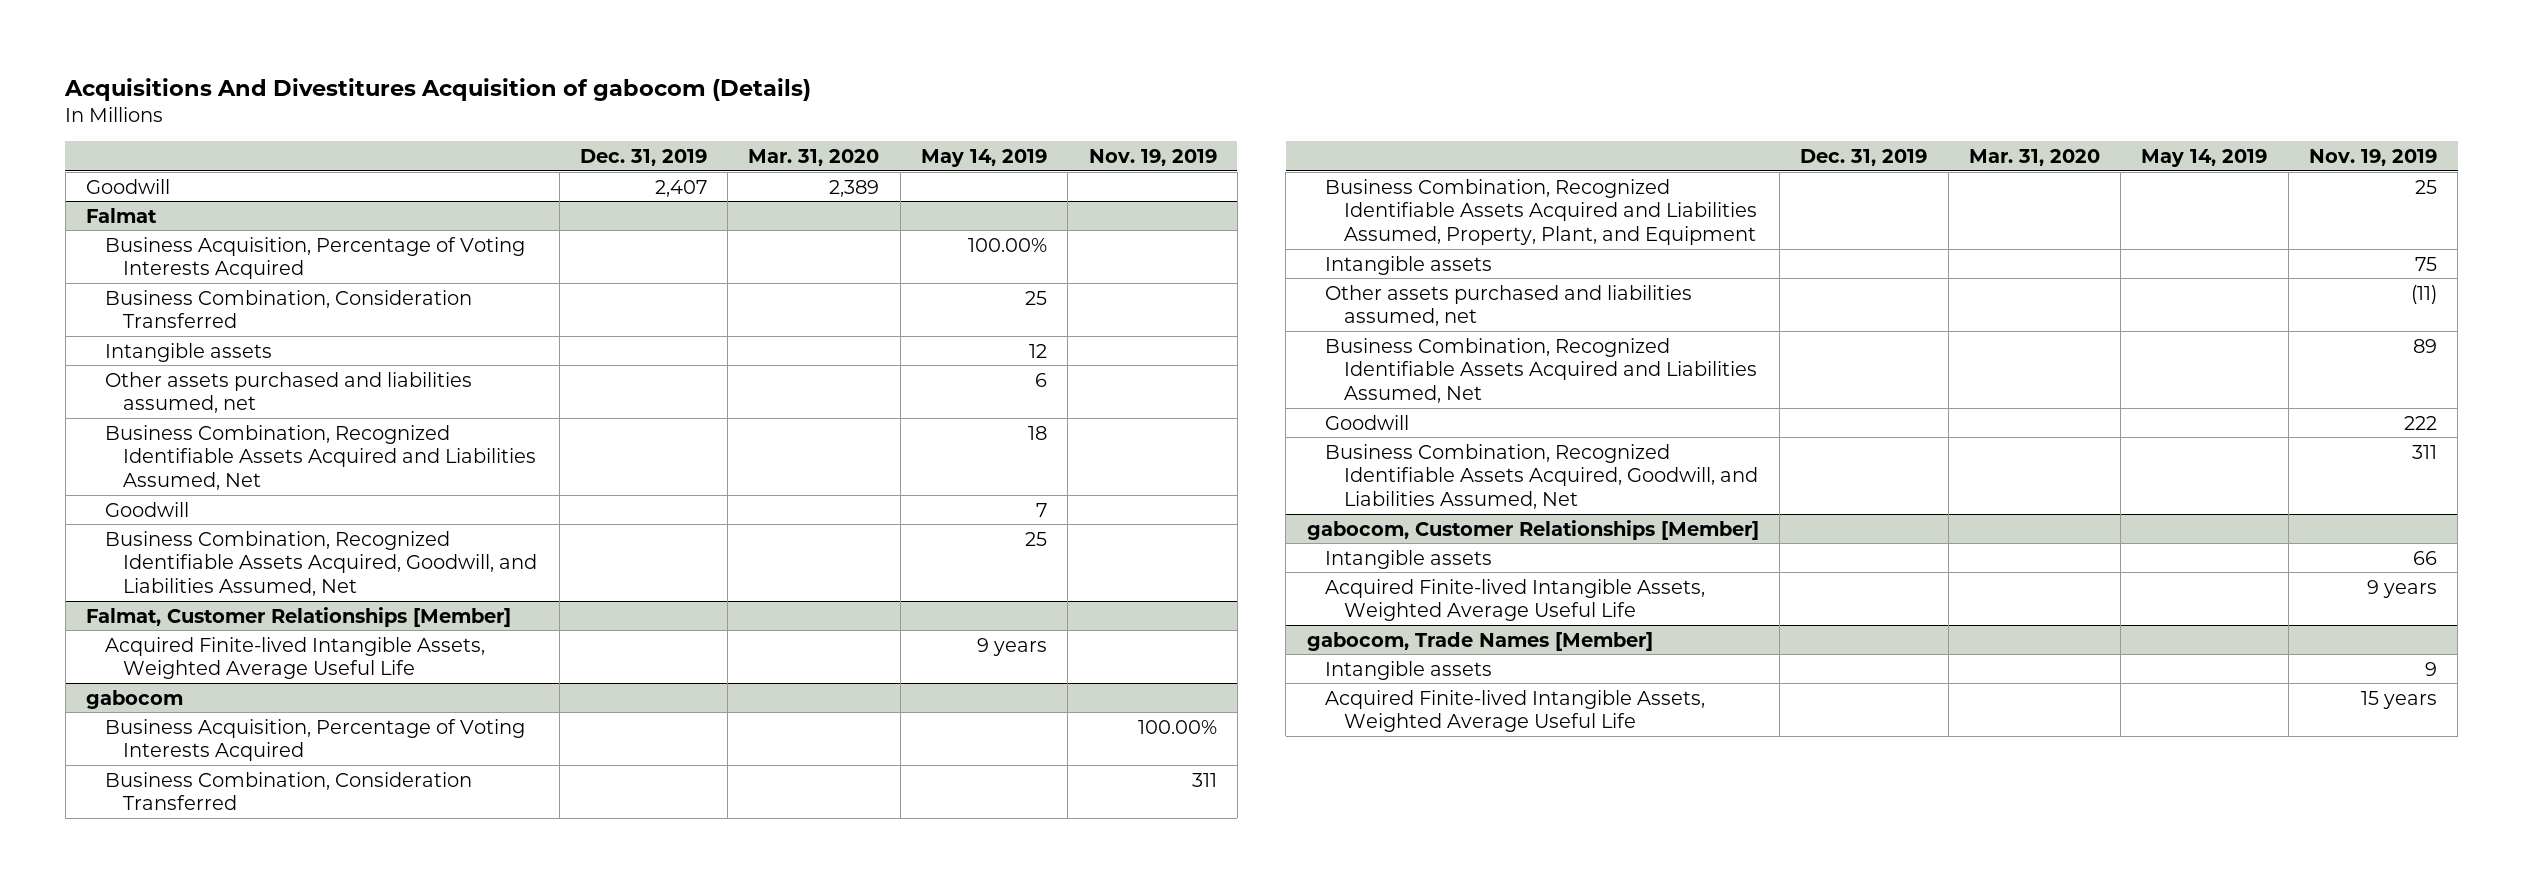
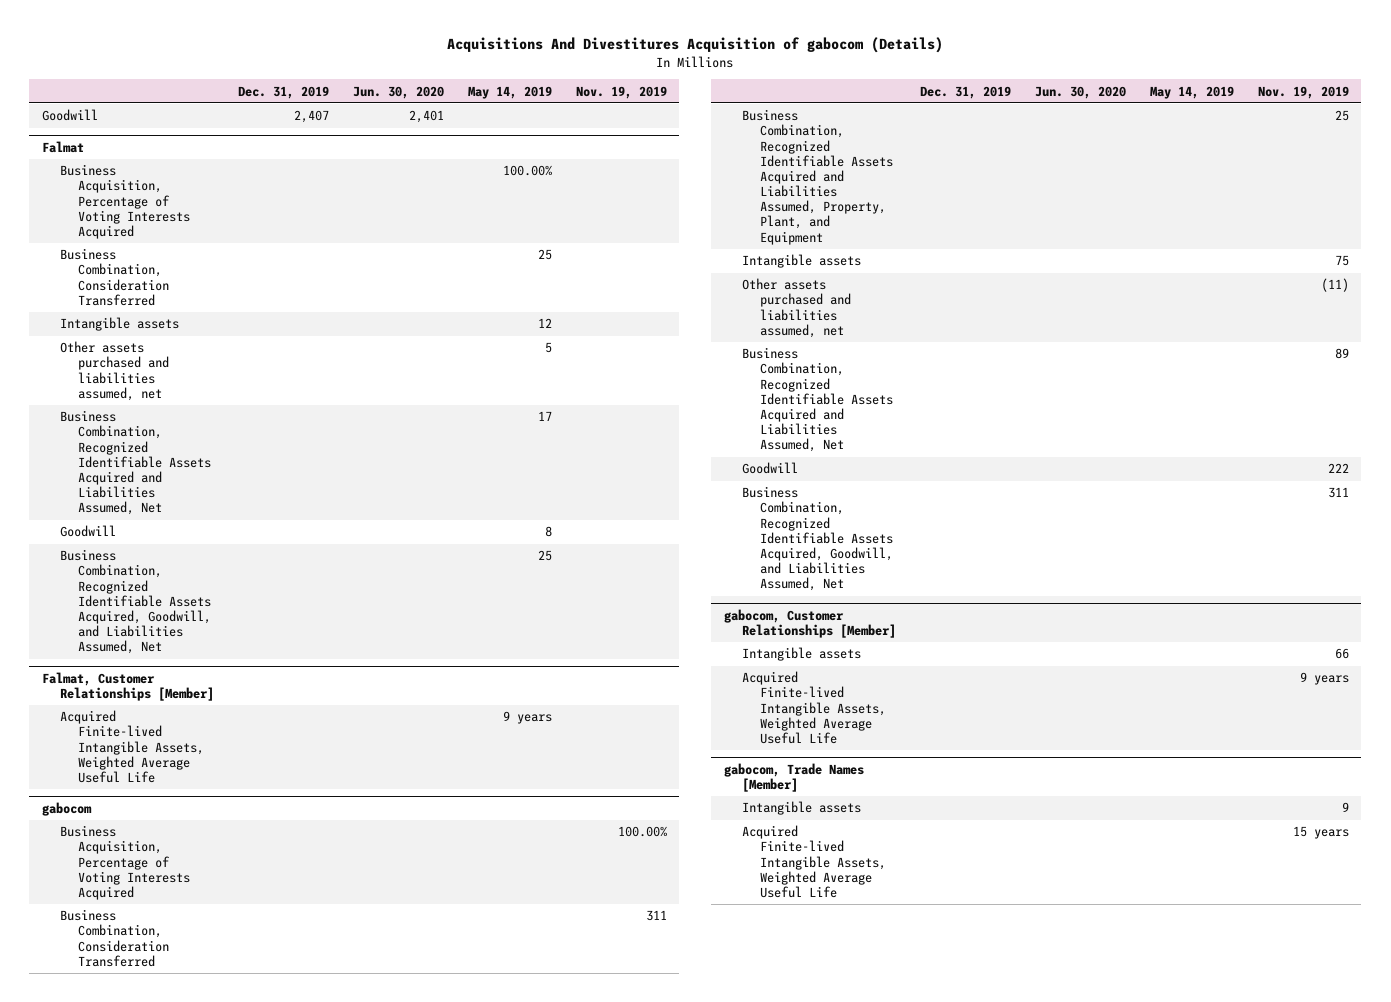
[748,148,880,166] Mar. 31, 2020 -> none
none -> [353,85,445,99] Jun. 30, 2020
[1035,372,1048,387] 6 -> [545,342,553,354] 5
[1028,425,1048,440] 18 -> [538,411,553,422] 17
[1036,502,1048,517] 7 -> [545,526,553,538] 8

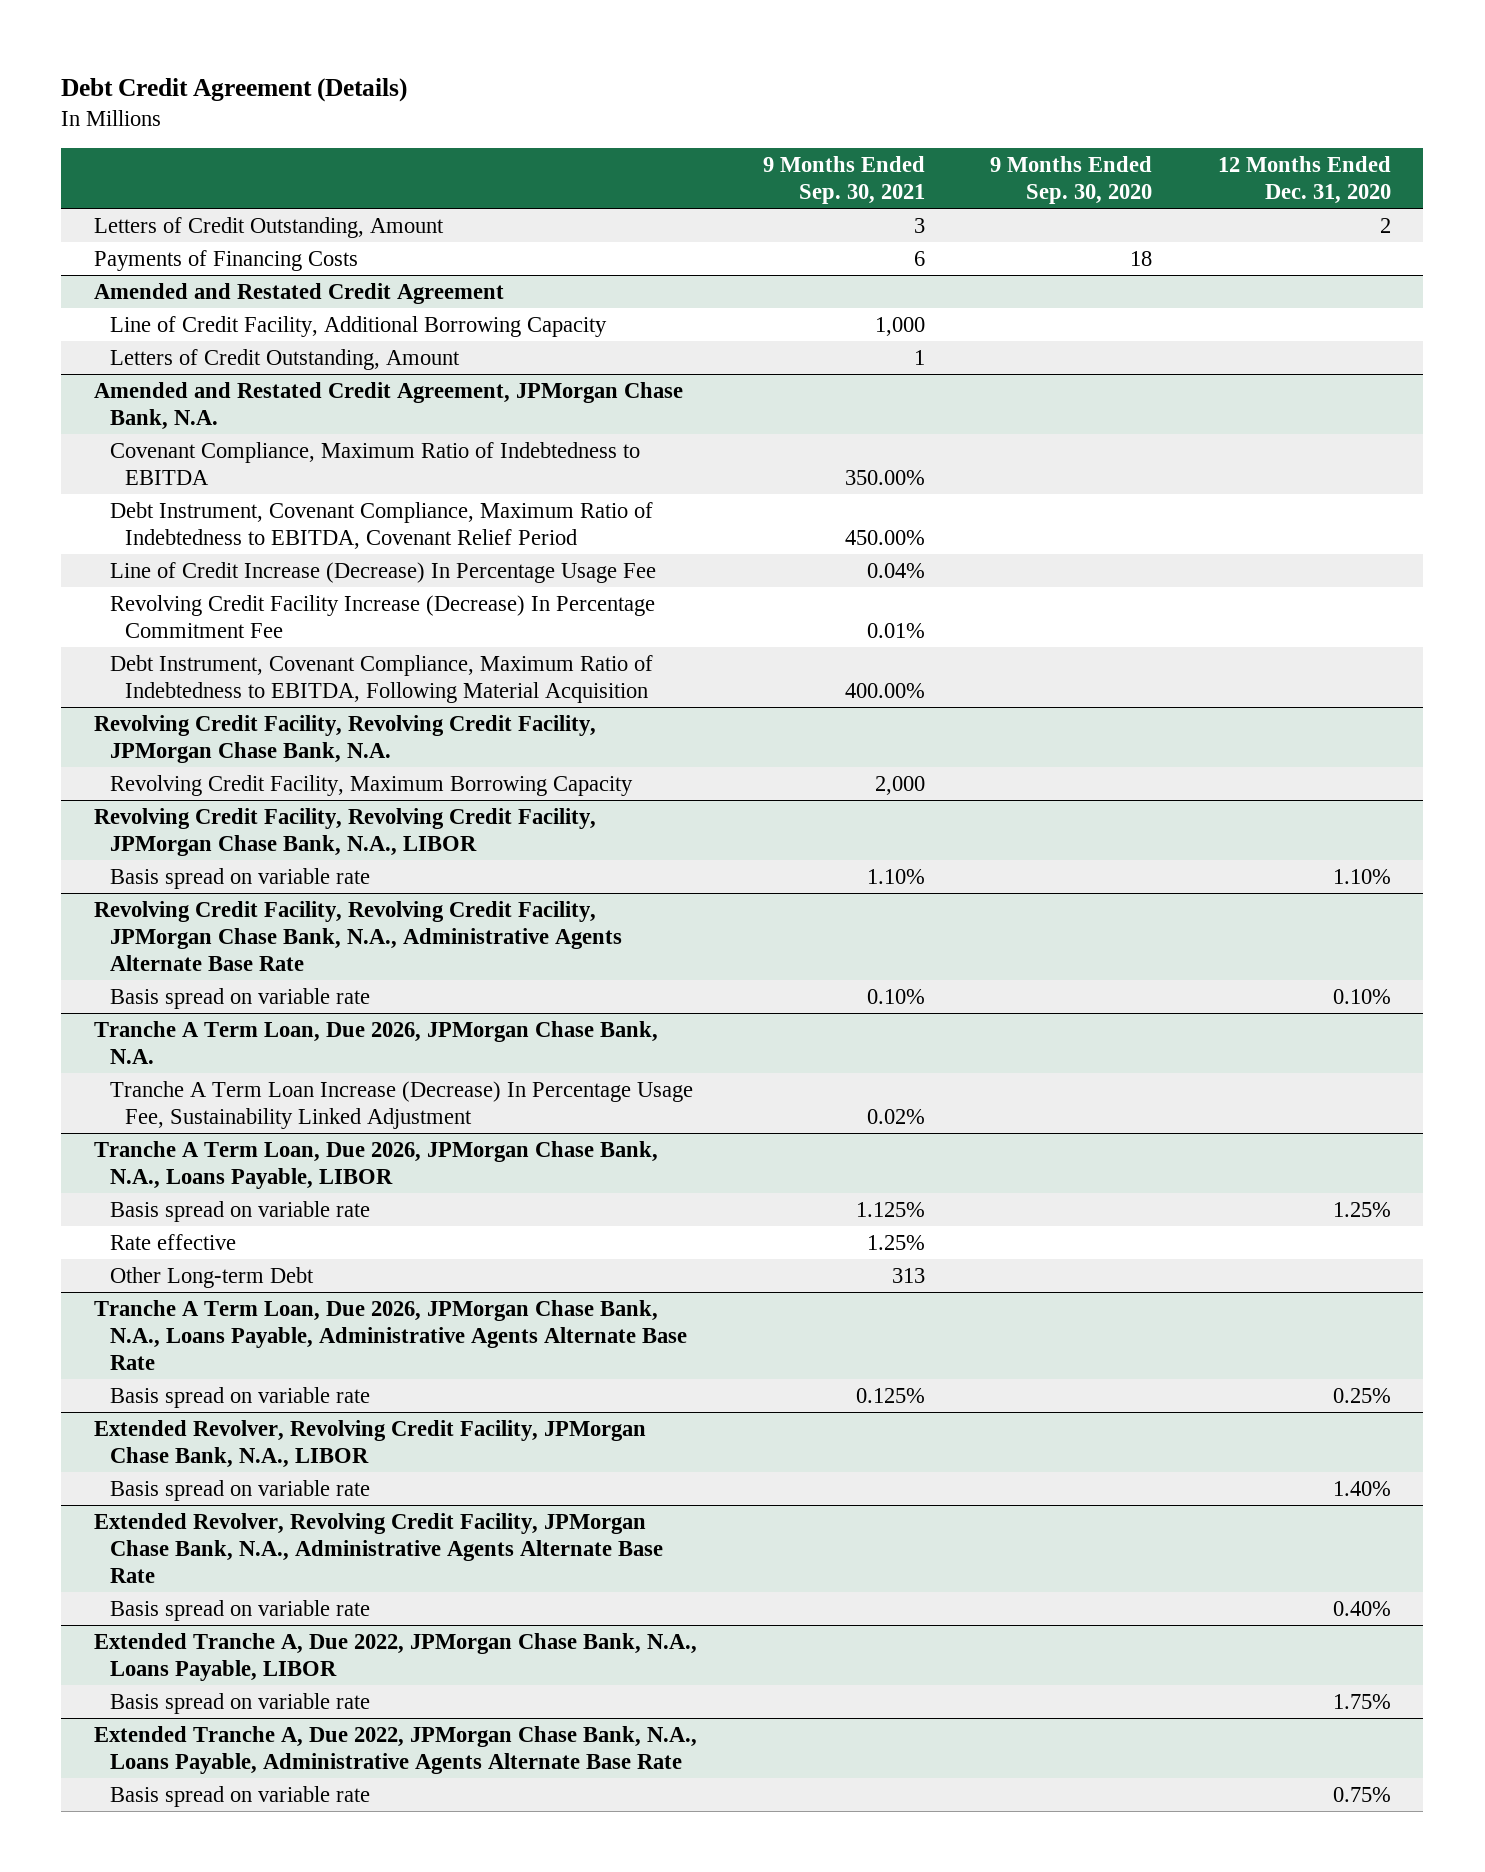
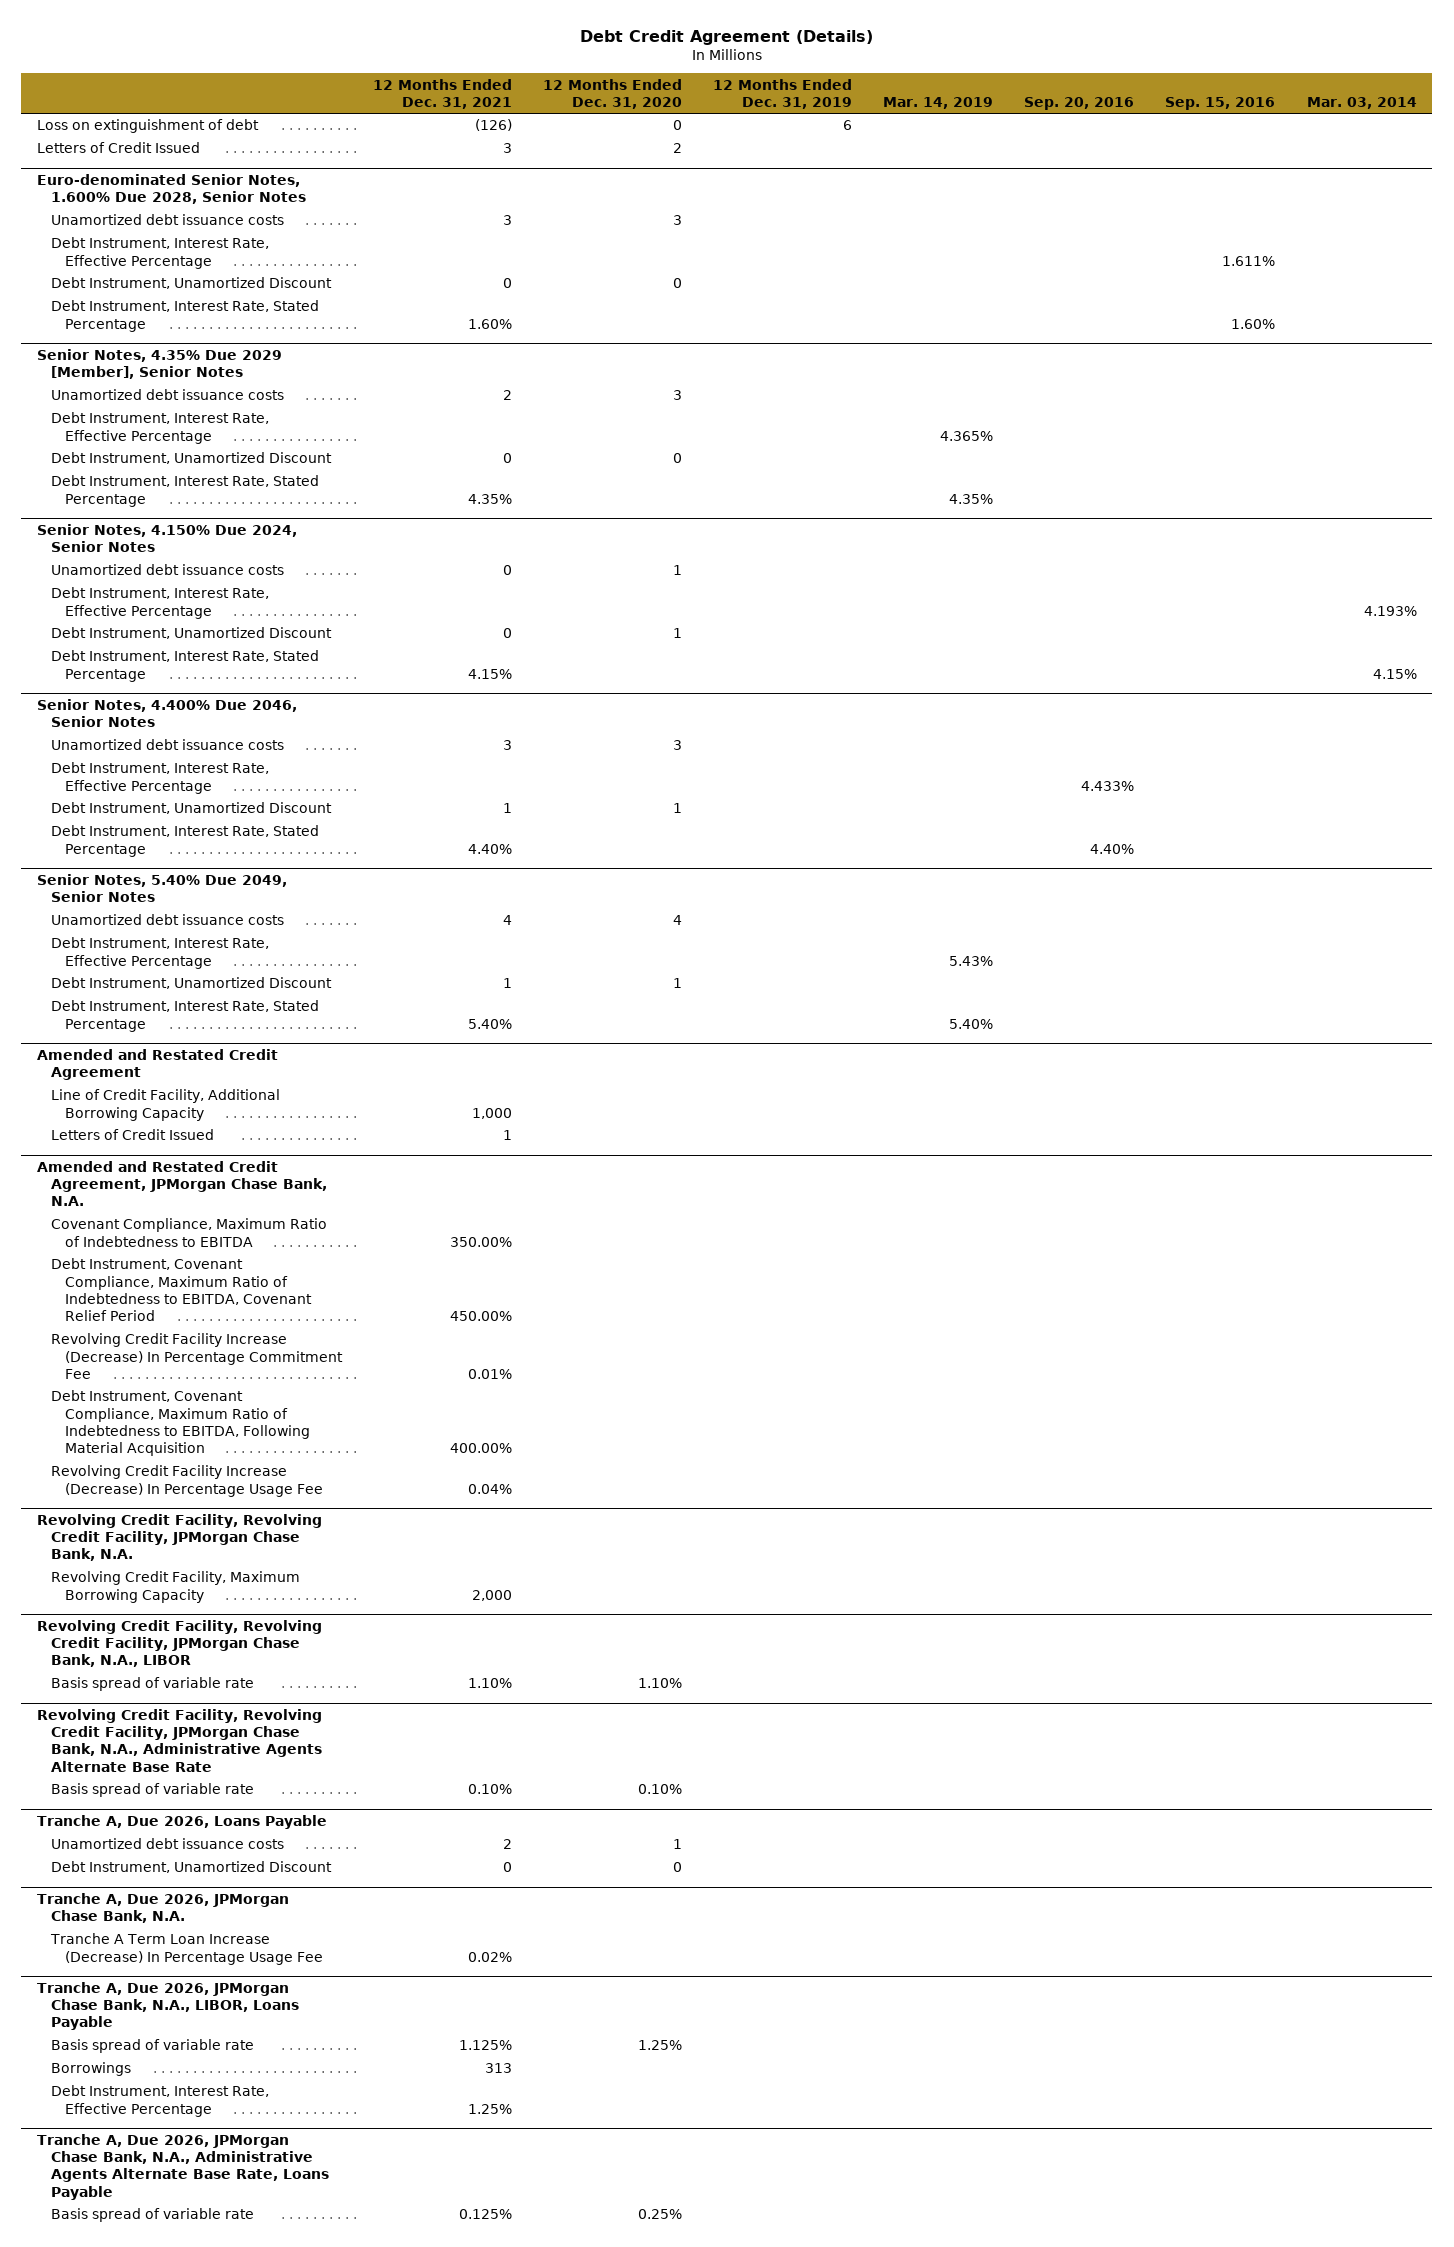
[762,156,925,204] 9 Months Ended Sep. 30, 2021 -> none
[990,156,1153,204] 9 Months Ended Sep. 30, 2020 -> none
none -> [372,78,512,109] 12 Months Ended Dec. 31, 2021
none -> [713,78,853,109] 12 Months Ended Dec. 31, 2019
none -> [883,96,994,109] Mar. 14, 2019
none -> [1024,96,1135,110] Sep. 20, 2016
none -> [1165,96,1276,110] Sep. 15, 2016
none -> [1306,96,1417,109] Mar. 03, 2014
[94,249,359,271] Payments of Financing Costs -> none
none -> [36,119,259,134] Loss on extinguishment of debt
[94,216,445,238] Letters of Credit Outstanding, Amount -> [36,142,200,154] Letters of Credit Issued
none -> [36,173,306,205] Euro-denominated Senior Notes, 1.600% Due 2028, Senior Notes
none -> [50,214,284,226] Unamortized debt issuance costs
none -> [50,237,269,269] Debt Instrument, Interest Rate, Effective Percentage
none -> [50,277,332,290] Debt Instrument, Unamortized Discount
none -> [50,300,319,332] Debt Instrument, Interest Rate, Stated Percentage
none -> [36,348,282,380] Senior Notes, 4.35% Due 2029 [Member], Senior Notes
none -> [50,389,284,401] Unamortized debt issuance costs
none -> [50,412,269,444] Debt Instrument, Interest Rate, Effective Percentage
none -> [50,452,332,465] Debt Instrument, Unamortized Discount
none -> [50,475,319,507] Debt Instrument, Interest Rate, Stated Percentage
none -> [36,523,297,553] Senior Notes, 4.150% Due 2024, Senior Notes
none -> [50,564,284,576] Unamortized debt issuance costs
none -> [50,587,269,619] Debt Instrument, Interest Rate, Effective Percentage
none -> [50,627,332,640] Debt Instrument, Unamortized Discount
none -> [50,650,319,682] Debt Instrument, Interest Rate, Stated Percentage
none -> [36,698,297,728] Senior Notes, 4.400% Due 2046, Senior Notes
none -> [50,739,284,751] Unamortized debt issuance costs
none -> [50,762,269,794] Debt Instrument, Interest Rate, Effective Percentage
none -> [50,802,332,815] Debt Instrument, Unamortized Discount
none -> [50,825,319,857] Debt Instrument, Interest Rate, Stated Percentage
none -> [36,873,287,903] Senior Notes, 5.40% Due 2049, Senior Notes
none -> [50,914,284,926] Unamortized debt issuance costs
none -> [50,937,269,969] Debt Instrument, Interest Rate, Effective Percentage
none -> [50,977,332,990] Debt Instrument, Unamortized Discount
none -> [50,1000,319,1032] Debt Instrument, Interest Rate, Stated Percentage
[109,348,460,370] Letters of Credit Outstanding, Amount -> [50,1129,214,1141] Letters of Credit Issued
[109,561,656,583] Line of Credit Increase (Decrease) In Percentage Usage Fee -> none
none -> [50,1465,323,1497] Revolving Credit Facility Increase (Decrease) In Percentage Usage Fee
[109,867,370,889] Basis spread on variable rate -> [50,1677,254,1692] Basis spread of variable rate
[109,1266,314,1288] Other Long-term Debt -> none
[94,1419,647,1468] Extended Revolver, Revolving Credit Facility, JPMorgan Chase Bank, N.A., LIBOR -> none
[109,1479,370,1501] Basis spread on variable rate -> none
[94,1512,663,1583] Extended Revolver, Revolving Credit Facility, JPMorgan Chase Bank, N.A., Administrative Agents Alternate Base Rate -> none
[109,1599,370,1621] Basis spread on variable rate -> none
[94,1632,698,1681] Extended Tranche A, Due 2022, JPMorgan Chase Bank, N.A., Loans Payable, LIBOR -> none
[109,1692,370,1714] Basis spread on variable rate -> none
[94,1725,698,1774] Extended Tranche A, Due 2022, JPMorgan Chase Bank, N.A., Loans Payable, Administrative Agents Alternate Base Rate -> none
[109,1785,370,1807] Basis spread on variable rate -> none
[109,987,370,1009] Basis spread on variable rate -> [50,1783,254,1798] Basis spread of variable rate
none -> [36,1814,327,1829] Tranche A, Due 2026, Loans Payable
none -> [50,1838,284,1850] Unamortized debt issuance costs
none -> [50,1861,332,1874] Debt Instrument, Unamortized Discount
[94,1020,659,1064] Tranche A Term Loan, Due 2026, JPMorgan Chase Bank, N.A. -> [36,1892,289,1924] Tranche A, Due 2026, JPMorgan Chase Bank, N.A.
[109,1080,693,1129] Tranche A Term Loan Increase (Decrease) In Percentage Usage Fee, Sustainability Linked Adjustment -> [49,1933,323,1965] Tranche A Term Loan Increase (Decrease) In Percentage Usage Fee
[94,1140,659,1189] Tranche A Term Loan, Due 2026, JPMorgan Chase Bank, N.A., Loans Payable, LIBOR -> [36,1981,299,2031] Tranche A, Due 2026, JPMorgan Chase Bank, N.A., LIBOR, Loans Payable
[109,1200,370,1222] Basis spread on variable rate -> [50,2039,254,2054] Basis spread of variable rate
none -> [50,2062,131,2077] Borrowings
[109,1233,236,1250] Rate effective -> [50,2085,269,2117] Debt Instrument, Interest Rate, Effective Percentage
[94,1299,687,1370] Tranche A Term Loan, Due 2026, JPMorgan Chase Bank, N.A., Loans Payable, Administrative Agents Alternate Base Rate -> [36,2133,329,2200] Tranche A, Due 2026, JPMorgan Chase Bank, N.A., Administrative Agents Alternate Base Rate, Loans Payable
[109,1386,370,1408] Basis spread on variable rate -> [50,2208,254,2223] Basis spread of variable rate

